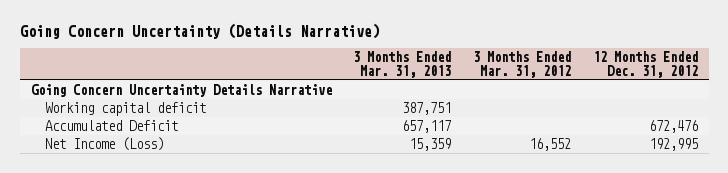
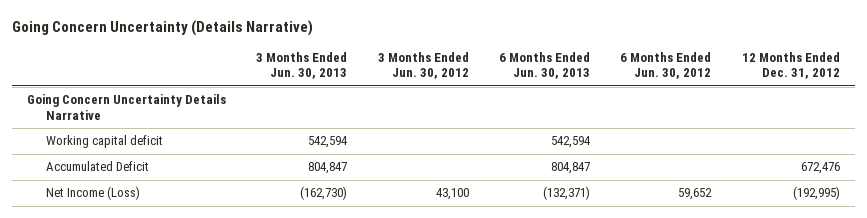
[353,51,452,78] 3 Months Ended Mar. 31, 2013 -> none
[472,51,571,78] 3 Months Ended Mar. 31, 2012 -> none
none -> [256,51,348,80] 3 Months Ended Jun. 30, 2013
none -> [377,51,469,80] 3 Months Ended Jun. 30, 2012
none -> [499,51,591,80] 6 Months Ended Jun. 30, 2013
none -> [620,51,712,80] 6 Months Ended Jun. 30, 2012
[648,138,698,152] 192,995 -> [792,186,840,201] (192,995)

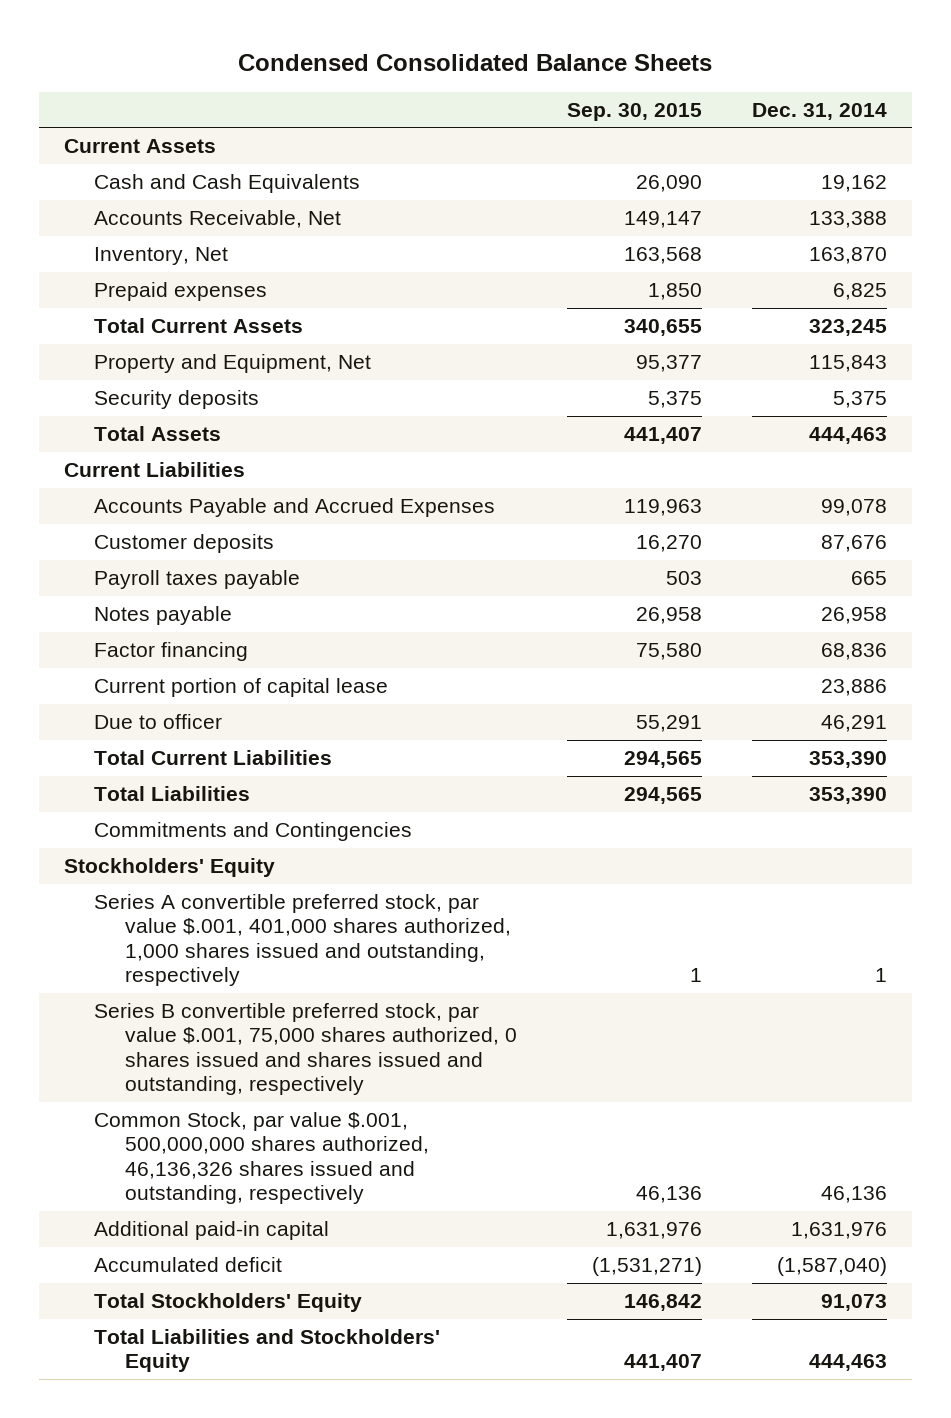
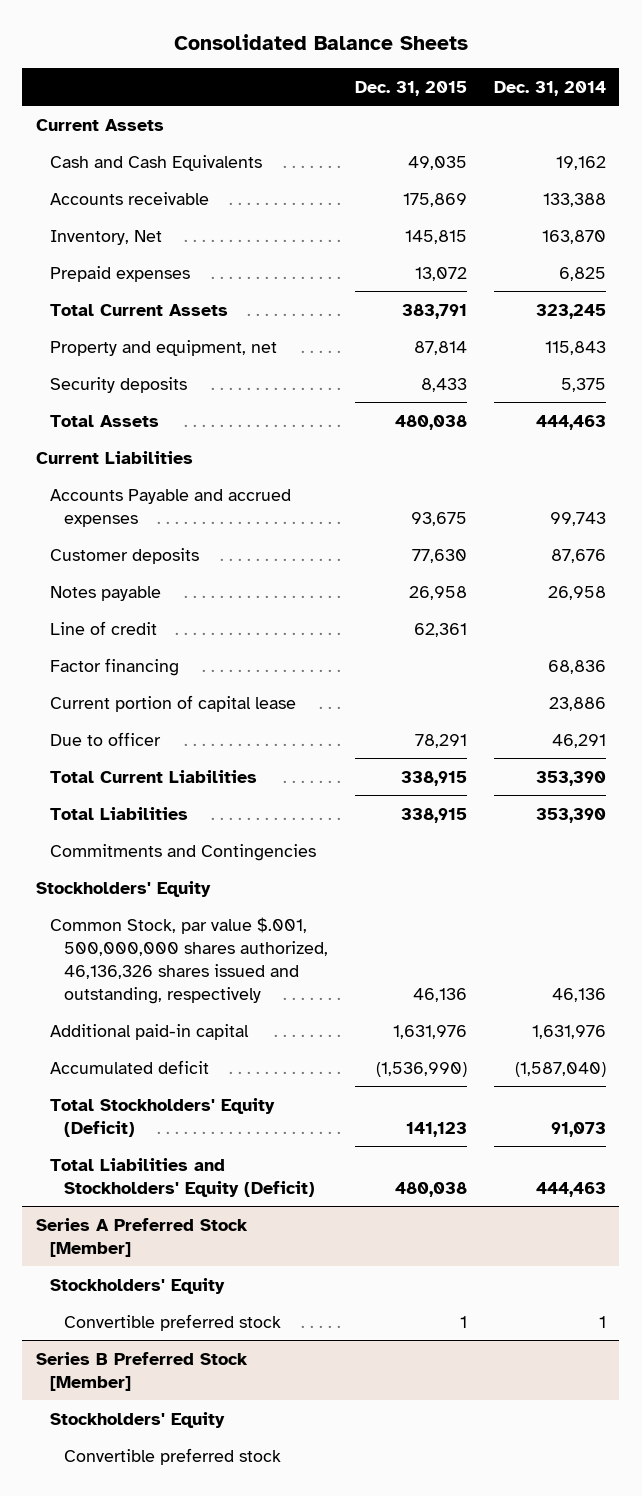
[238,53,713,71] Condensed Consolidated Balance Sheets -> [173,34,468,51] Consolidated Balance Sheets
[567,102,703,121] Sep. 30, 2015 -> none
none -> [354,80,467,96] Dec. 31, 2015
[94,209,342,228] Accounts Receivable, Net -> [49,191,209,205] Accounts receivable
[94,353,372,373] Property and Equipment, Net -> [49,339,277,356] Property and equipment, net
[94,497,496,517] Accounts Payable and Accrued Expenses -> [49,488,291,527] Accounts Payable and accrued expenses
[821,498,888,516] 99,078 -> [549,511,606,526] 99,743
[94,569,301,589] Payroll taxes payable -> none
none -> [49,620,157,635] Line of credit
[94,893,512,987] Series A convertible preferred stock, par value $.001, 401,000 shares authorized, 1,000 shares issued and outstanding, respectively -> none
[94,1002,518,1096] Series B convertible preferred stock, par value $.001, 75,000 shares authorized, 0 shares issued and shares issued and outstanding, respectively -> none
[94,1292,363,1312] Total Stockholders' Equity -> [49,1097,275,1137] Total Stockholders' Equity (Deficit)
[94,1328,441,1373] Total Liabilities and Stockholders' Equity -> [49,1157,315,1197] Total Liabilities and Stockholders' Equity (Deficit)
none -> [35,1217,248,1257] Series A Preferred Stock [Member]
none -> [49,1277,225,1294] Stockholders' Equity
none -> [63,1313,281,1331] Convertible preferred stock
none -> [35,1351,248,1391] Series B Preferred Stock [Member]
none -> [49,1411,225,1428] Stockholders' Equity
none -> [63,1447,281,1465] Convertible preferred stock

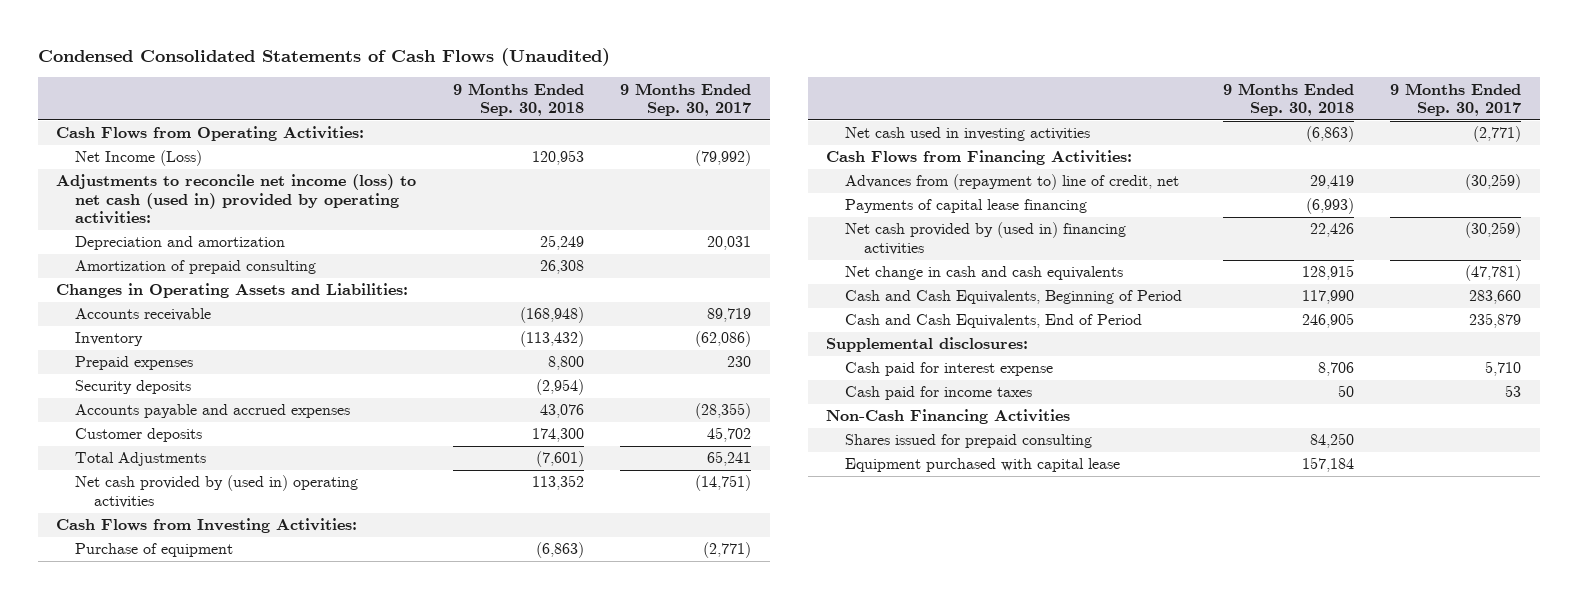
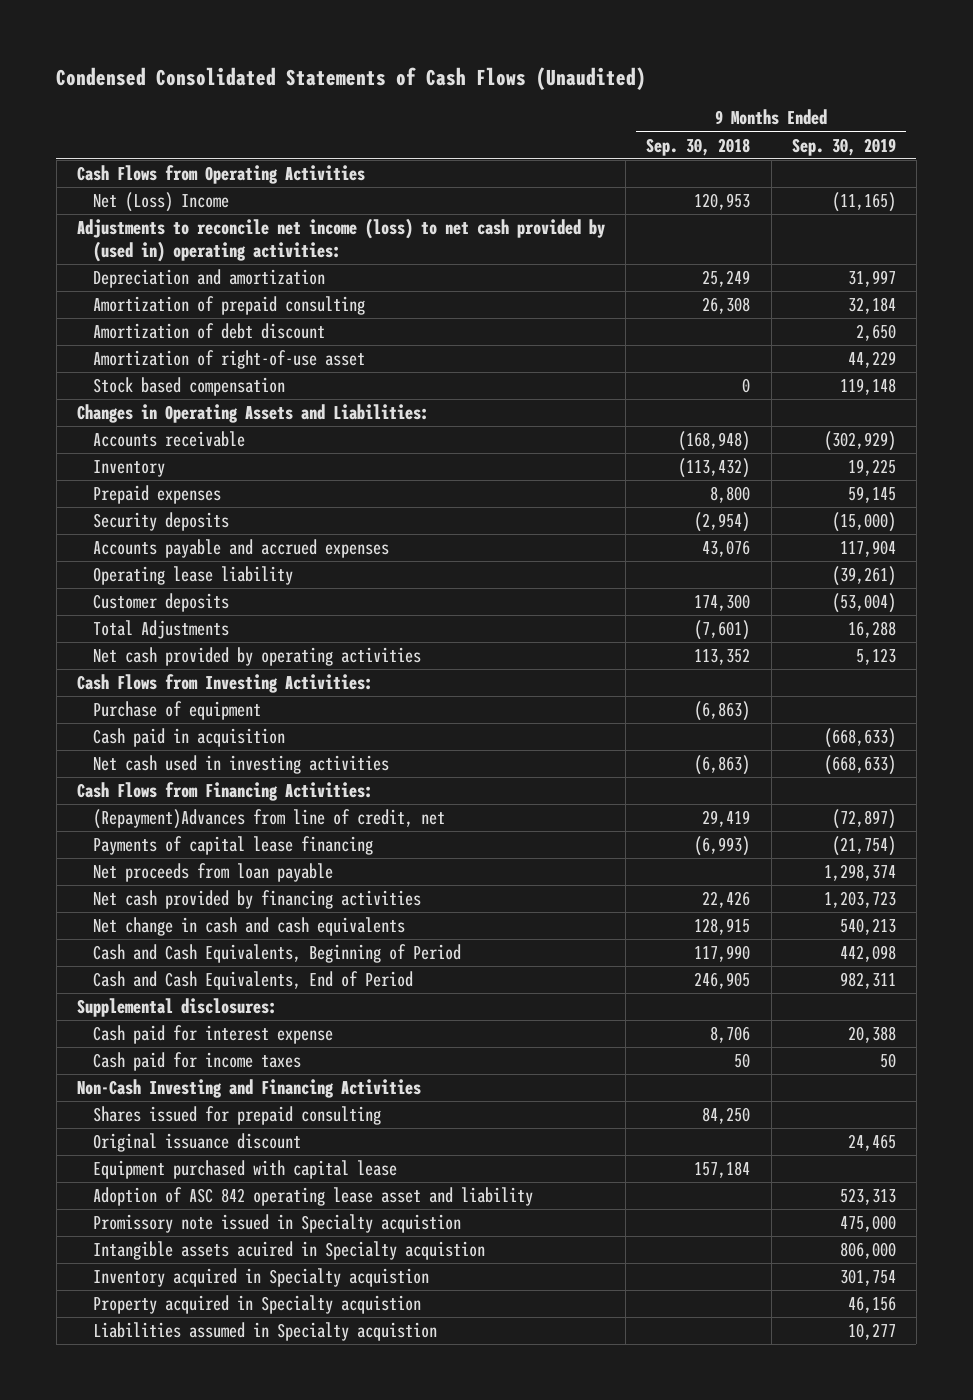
[620,82,752,116] 9 Months Ended Sep. 30, 2017 -> none
none -> [791,137,896,156] Sep. 30, 2019
[56,126,365,142] Cash Flows from Operating Activities: -> [77,165,366,185] Cash Flows from Operating Activities
[75,150,203,167] Net Income (Loss) -> [92,192,229,213] Net (Loss) Income
[56,174,417,224] Adjustments to reconcile net income (loss) to net cash (used in) provided by operating activities: -> [77,218,606,262] Adjustments to reconcile net income (loss) to net cash provided by (used in) operating activities:
none -> [92,323,325,340] Amortization of debt discount
none -> [92,350,365,370] Amortization of right-of-use asset
none -> [92,377,285,397] Stock based compensation
none -> [92,566,293,586] Operating lease liability
[75,475,359,508] Net cash provided by (used in) operating activities -> [92,647,421,667] Net cash provided by operating activities
none -> [92,728,285,748] Cash paid in acquisition
[845,174,1180,191] Advances from (repayment to) line of credit, net -> [92,809,445,830] (Repayment)Advances from line of credit, net
none -> [92,863,333,883] Net proceeds from loan payable
[845,222,1127,255] Net cash provided by (used in) financing activities -> [92,890,421,910] Net cash provided by financing activities
[826,409,1071,425] Non-Cash Financing Activities -> [77,1079,422,1099] Non-Cash Investing and Financing Activities
none -> [92,1133,301,1153] Original issuance discount
none -> [92,1187,533,1207] Adoption of ASC 842 operating lease asset and liability
none -> [92,1214,461,1234] Promissory note issued in Specialty acquistion
none -> [92,1241,485,1261] Intangible assets acuired in Specialty acquistion
none -> [92,1268,429,1288] Inventory acquired in Specialty acquistion
none -> [92,1295,421,1315] Property acquired in Specialty acquistion
none -> [92,1322,437,1342] Liabilities assumed in Specialty acquistion

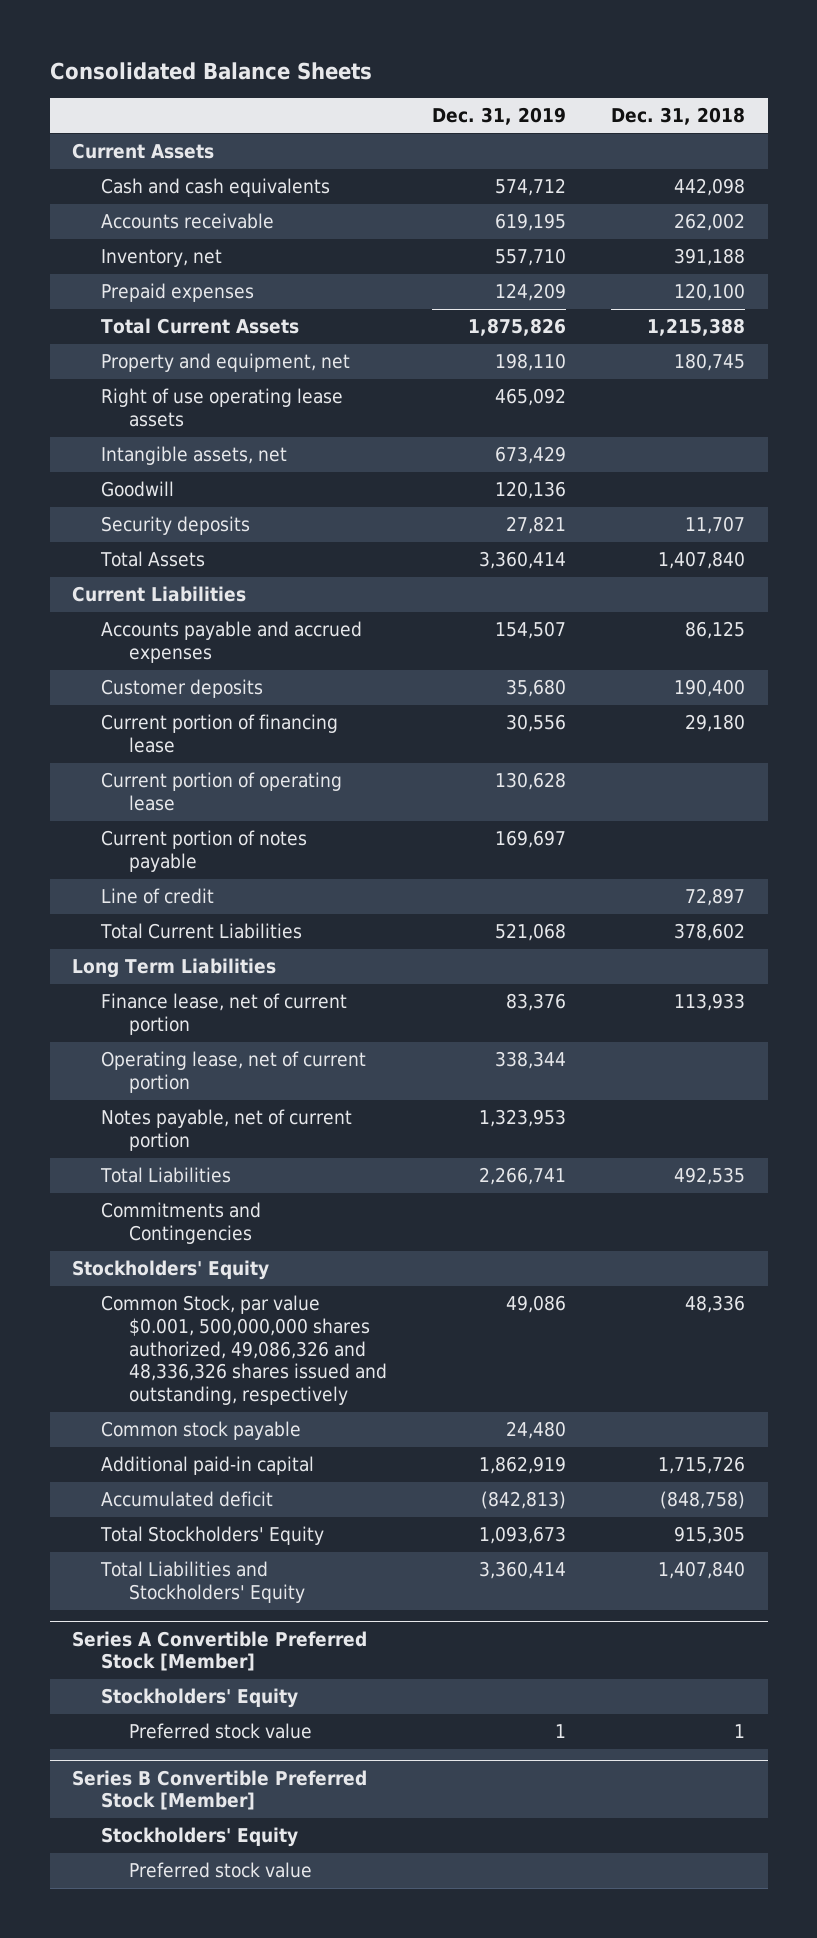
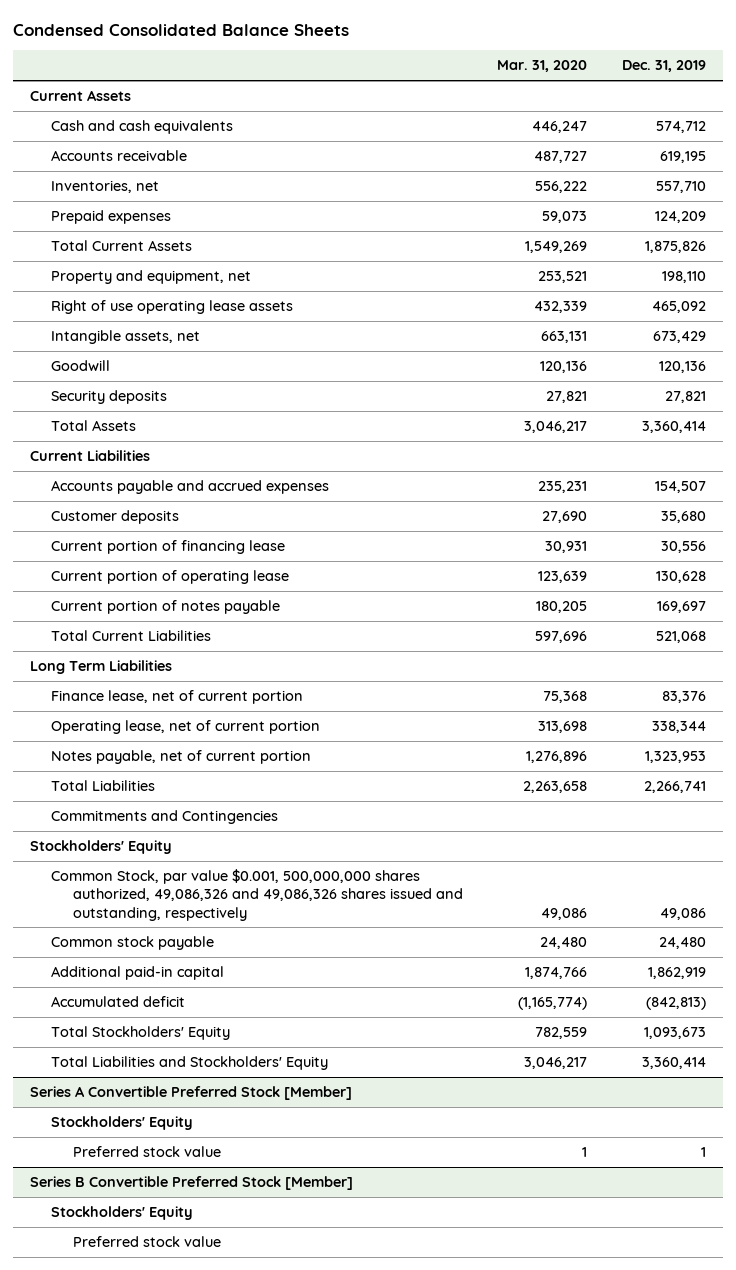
[49,61,372,80] Consolidated Balance Sheets -> [12,23,349,36] Condensed Consolidated Balance Sheets
[611,107,746,126] Dec. 31, 2018 -> none
none -> [497,60,588,73] Mar. 31, 2020
[100,249,222,268] Inventory, net -> [51,180,160,194] Inventories, net
[100,888,214,905] Line of credit -> none
[100,1295,388,1406] Common Stock, par value $0.001, 500,000,000 shares authorized, 49,086,326 and 48,336,326 shares issued and outstanding, respectively -> [51,869,463,921] Common Stock, par value $0.001, 500,000,000 shares authorized, 49,086,326 and 49,086,326 shares issued and outstanding, respectively

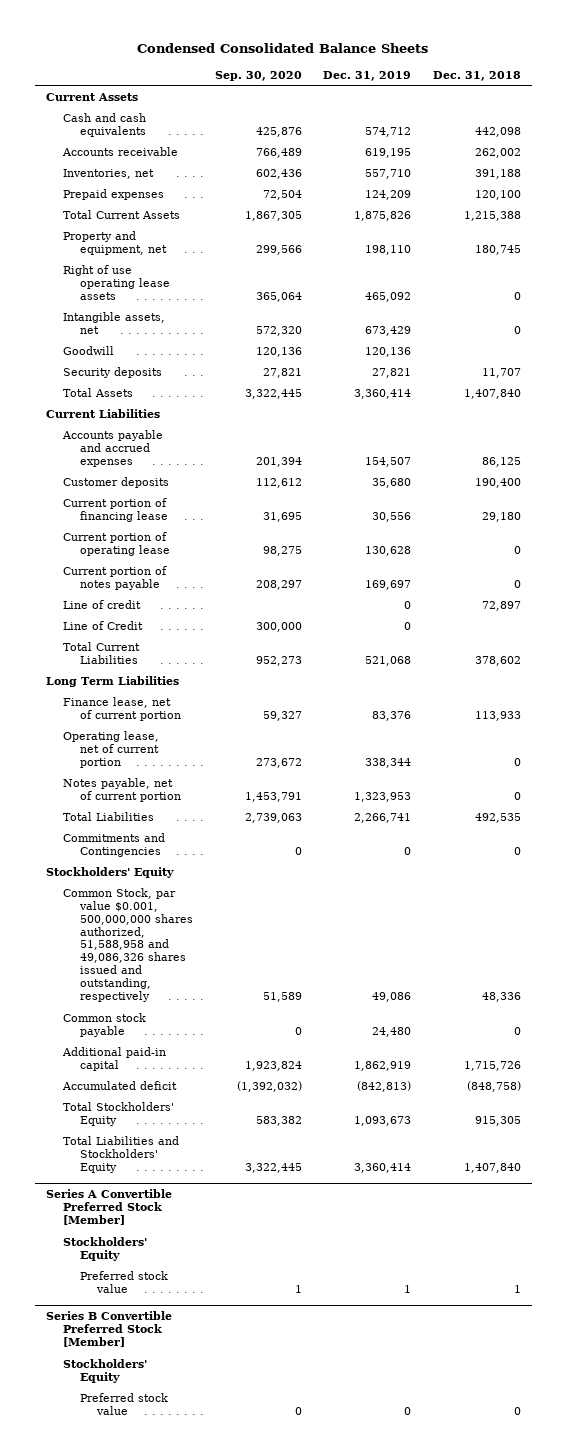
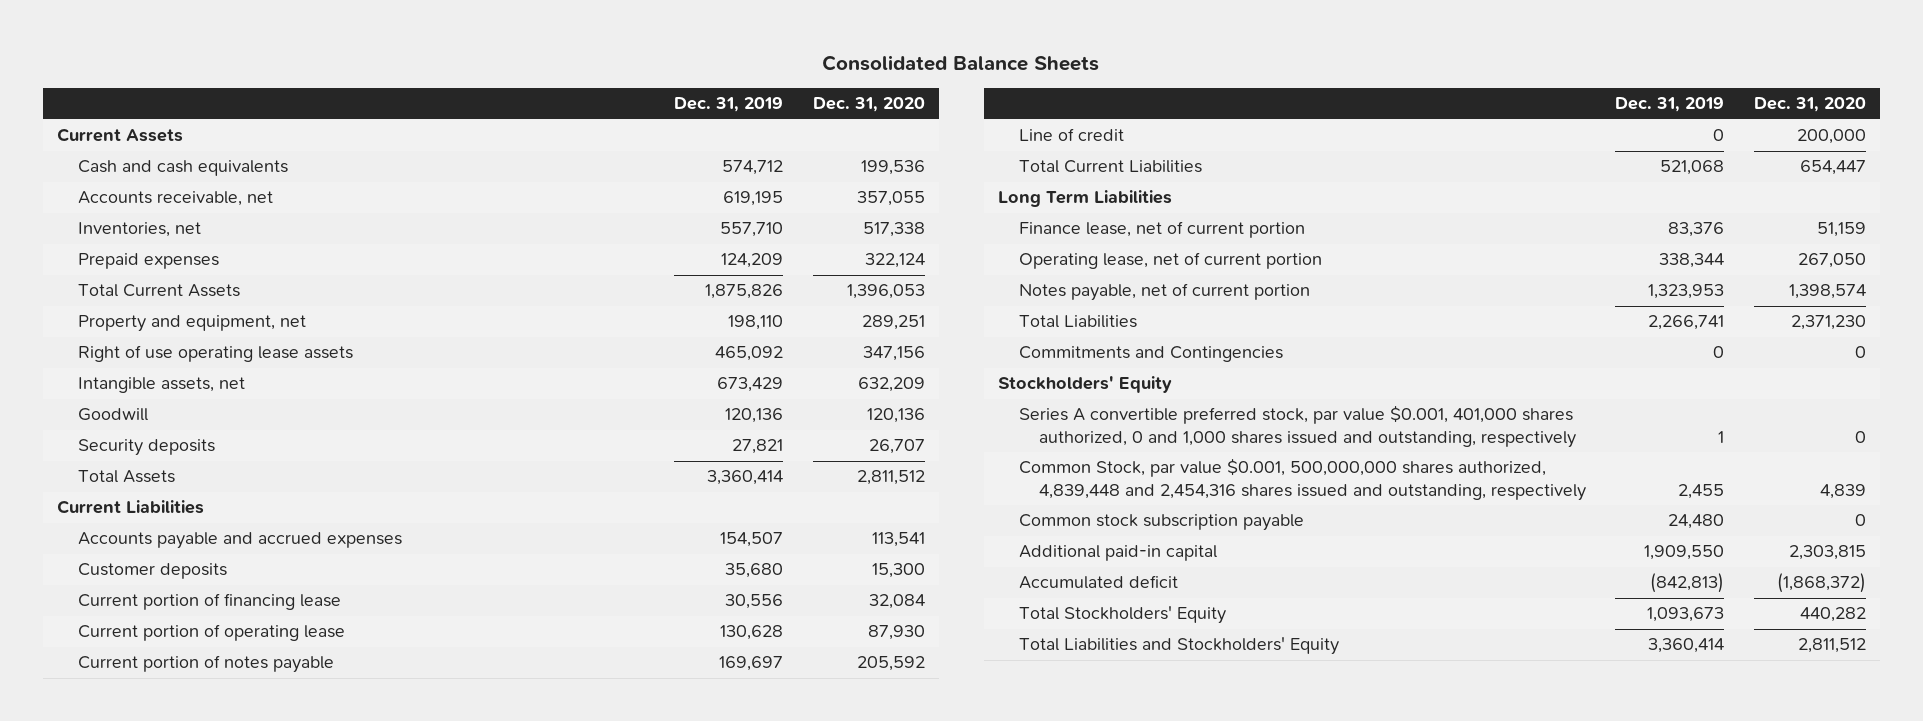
[137,42,429,53] Condensed Consolidated Balance Sheets -> [822,55,1100,72] Consolidated Balance Sheets
[214,70,302,81] Sep. 30, 2020 -> none
[432,70,521,81] Dec. 31, 2018 -> none
none -> [812,97,925,113] Dec. 31, 2020
[62,146,179,156] Accounts receivable -> [77,191,273,207] Accounts receivable, net
[63,620,144,630] Line of Credit -> none
none -> [1018,405,1577,449] Series A convertible preferred stock, par value $0.001, 401,000 shares authorized, 0 and 1,000 shares issued and outstanding, respectively
[63,887,194,1003] Common Stock, par value $0.001, 500,000,000 shares authorized, 51,588,958 and 49,086,326 shares issued and outstanding, respectively -> [1018,458,1587,502] Common Stock, par value $0.001, 500,000,000 shares authorized, 4,839,448 and 2,454,316 shares issued and outstanding, respectively
[372,992,412,1003] 49,086 -> [1678,484,1725,500] 2,455
[63,1012,147,1037] Common stock payable -> [1018,514,1304,532] Common stock subscription payable
[354,1060,412,1071] 1,862,919 -> [1644,545,1725,561] 1,909,550
[46,1189,173,1226] Series A Convertible Preferred Stock [Member] -> none
[63,1236,148,1261] Stockholders' Equity -> none
[80,1270,169,1293] Preferred stock value -> none
[46,1311,173,1348] Series B Convertible Preferred Stock [Member] -> none
[63,1358,148,1383] Stockholders' Equity -> none
[80,1392,169,1415] Preferred stock value -> none

